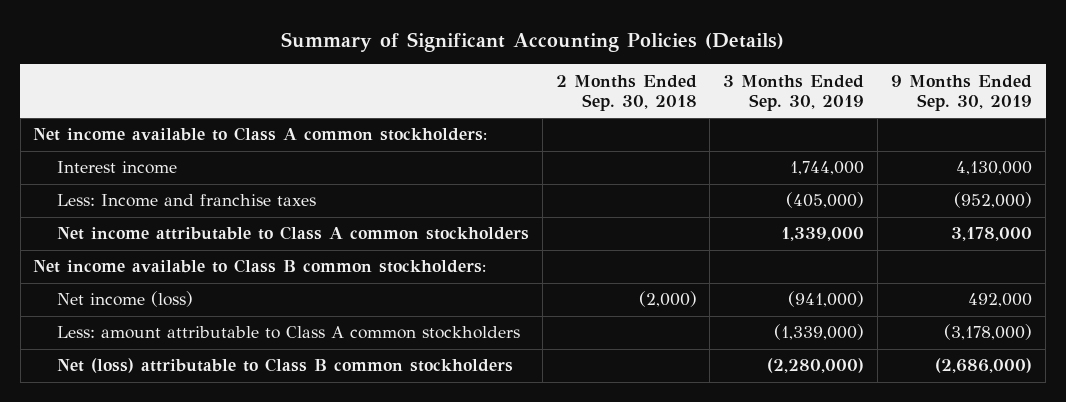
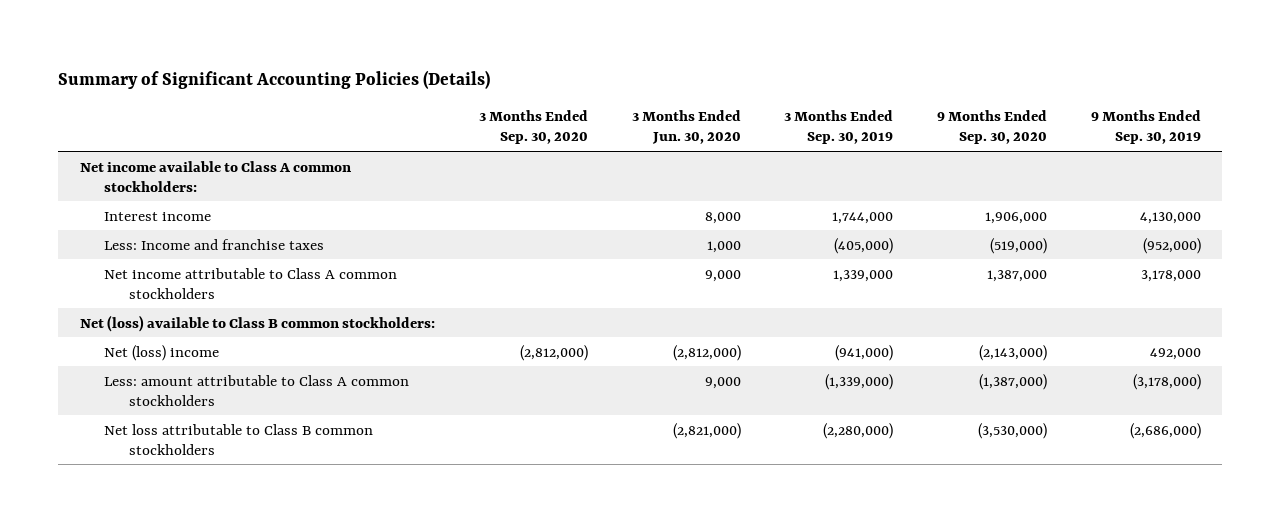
[555,74,697,111] 2 Months Ended Sep. 30, 2018 -> none
none -> [478,110,588,145] 3 Months Ended Sep. 30, 2020
none -> [631,110,741,145] 3 Months Ended Jun. 30, 2020
none -> [936,110,1047,145] 9 Months Ended Sep. 30, 2020
[33,259,487,274] Net income available to Class B common stockholders: -> [80,314,436,332] Net (loss) available to Class B common stockholders:
[56,291,193,308] Net income (loss) -> [104,344,220,361] Net (loss) income
[56,358,513,374] Net (loss) attributable to Class B common stockholders -> [104,423,374,455] Net loss attributable to Class B common stockholders

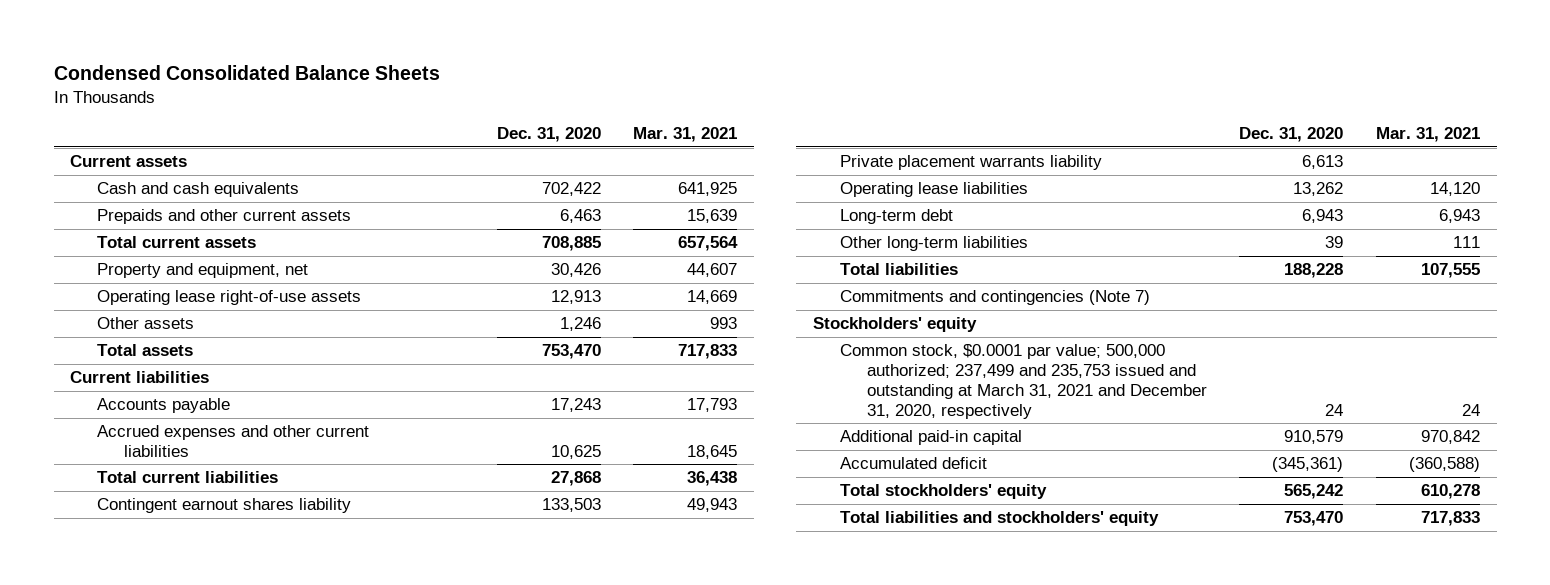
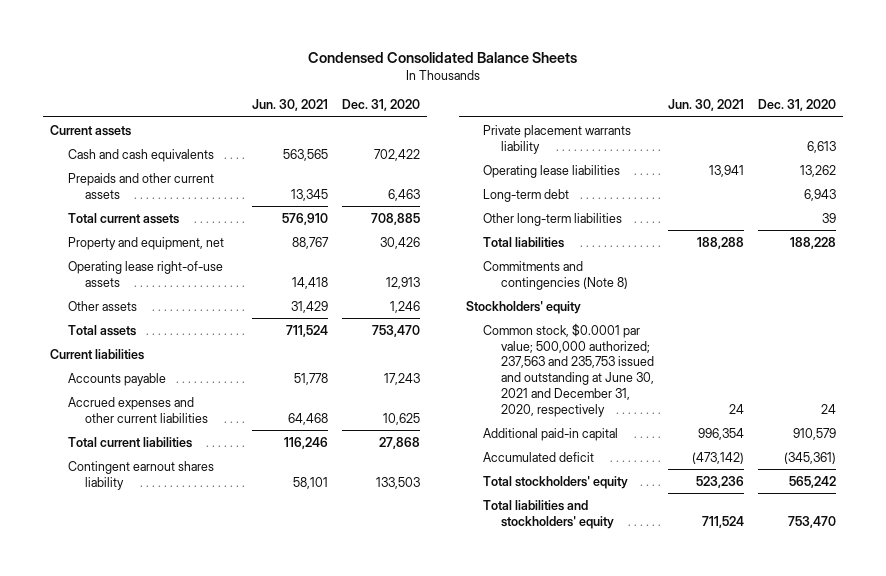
[633,127,738,143] Mar. 31, 2021 -> none
none -> [252,99,329,112] Jun. 30, 2021
[839,290,1150,306] Commitments and contingencies (Note 7) -> [483,260,629,290] Commitments and contingencies (Note 8)
[839,344,1207,420] Common stock, $0.0001 par value; 500,000 authorized; 237,499 and 235,753 issued and outstanding at March 31, 2021 and December 31, 2020, respectively -> [483,322,655,418] Common stock, $0.0001 par value; 500,000 authorized; 237,563 and 235,753 issued and outstanding at June 30, 2021 and December 31, 2020, respectively

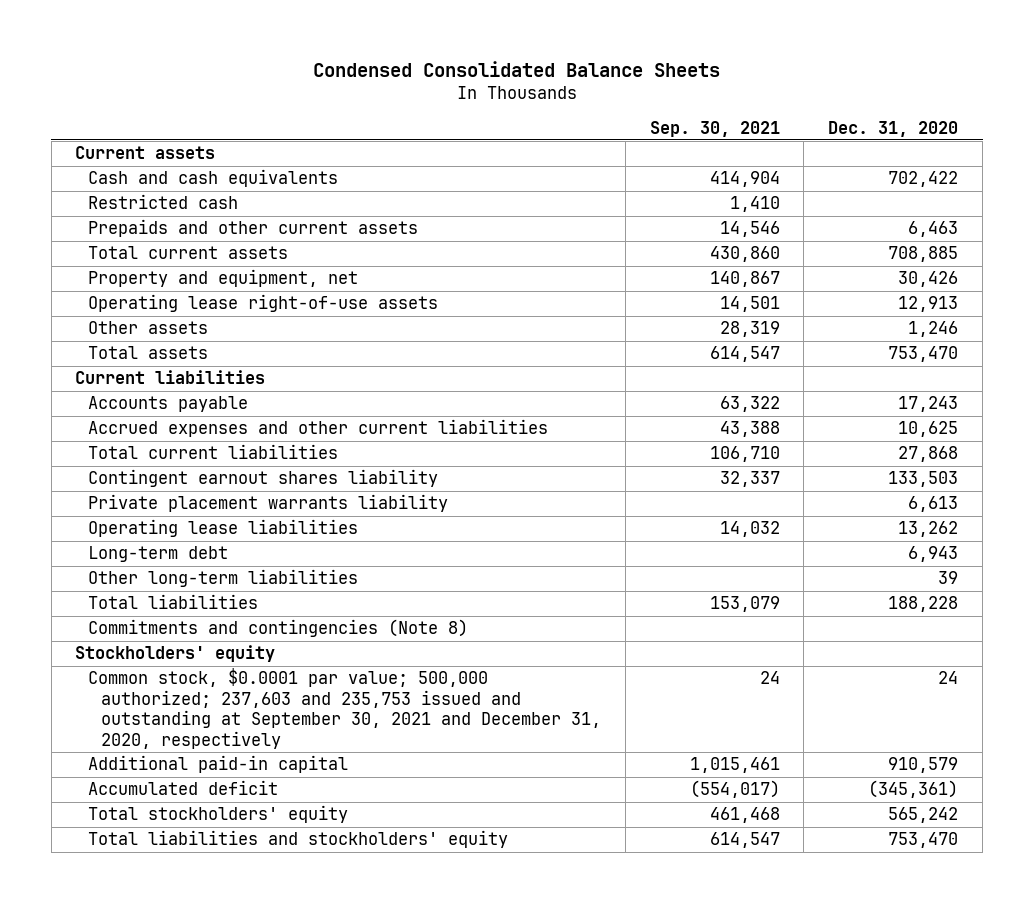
[252,99,329,112] Jun. 30, 2021 -> none
none -> [649,120,780,137] Sep. 30, 2021
none -> [88,194,239,210] Restricted cash
[483,322,655,418] Common stock, $0.0001 par value; 500,000 authorized; 237,563 and 235,753 issued and outstanding at June 30, 2021 and December 31, 2020, respectively -> [88,668,601,749] Common stock, $0.0001 par value; 500,000 authorized; 237,603 and 235,753 issued and outstanding at September 30, 2021 and December 31, 2020, respectively

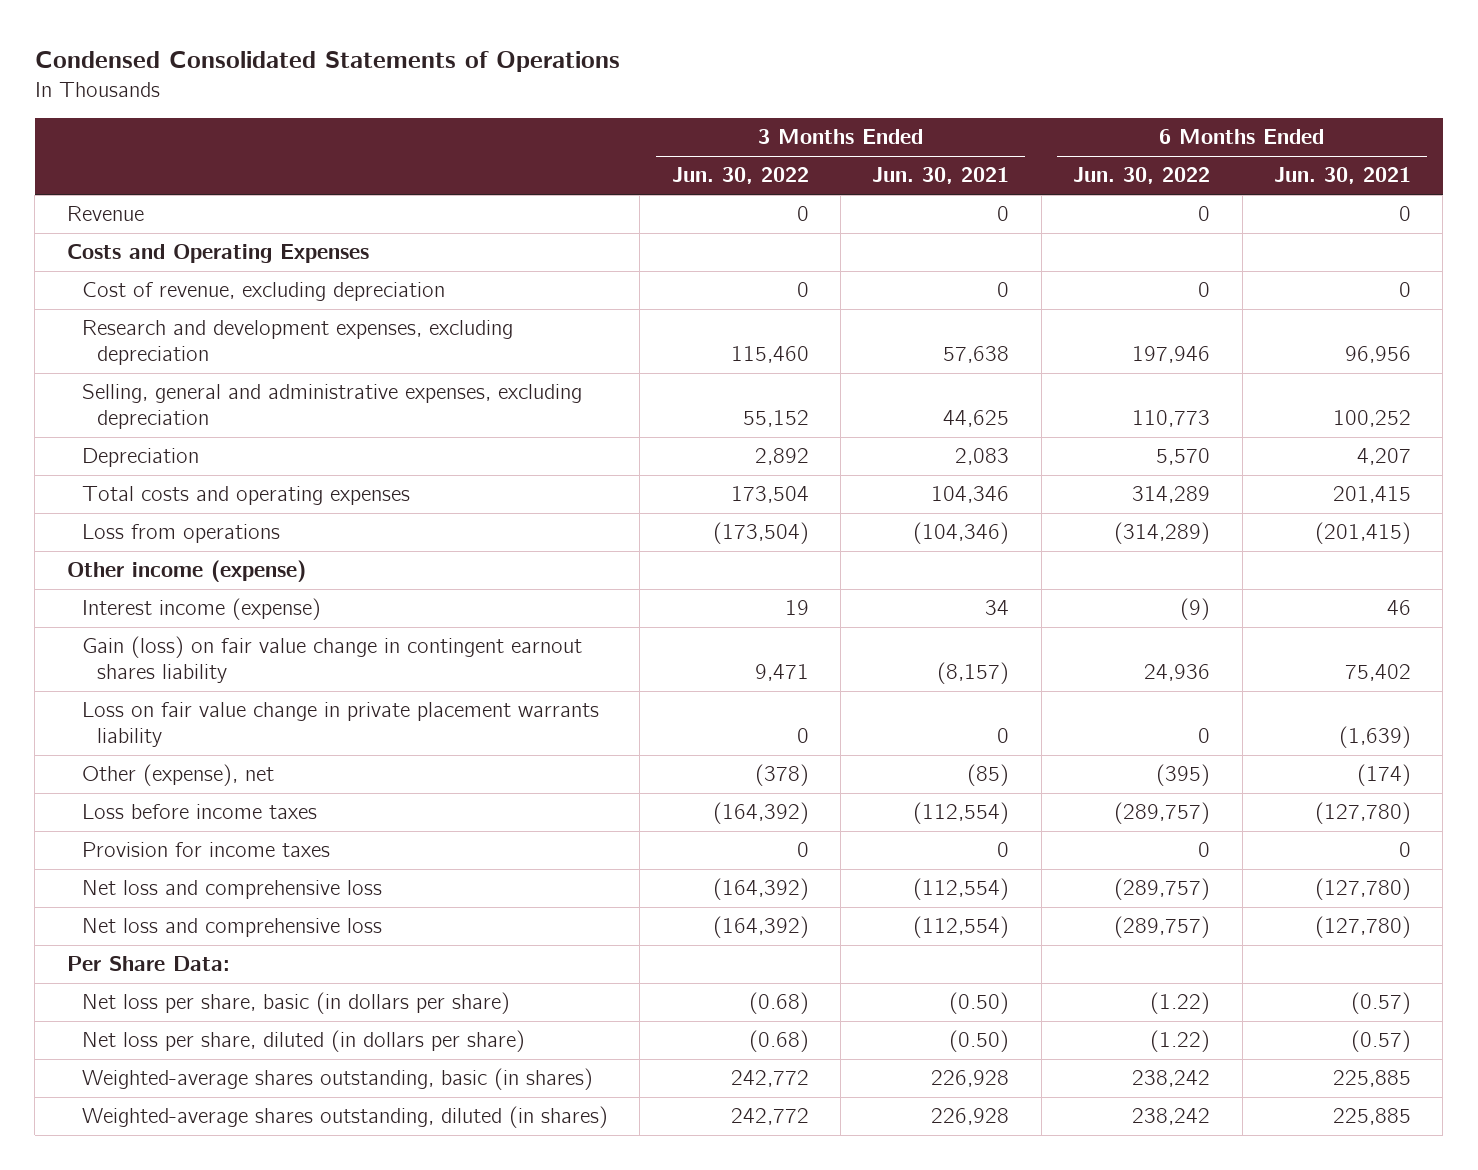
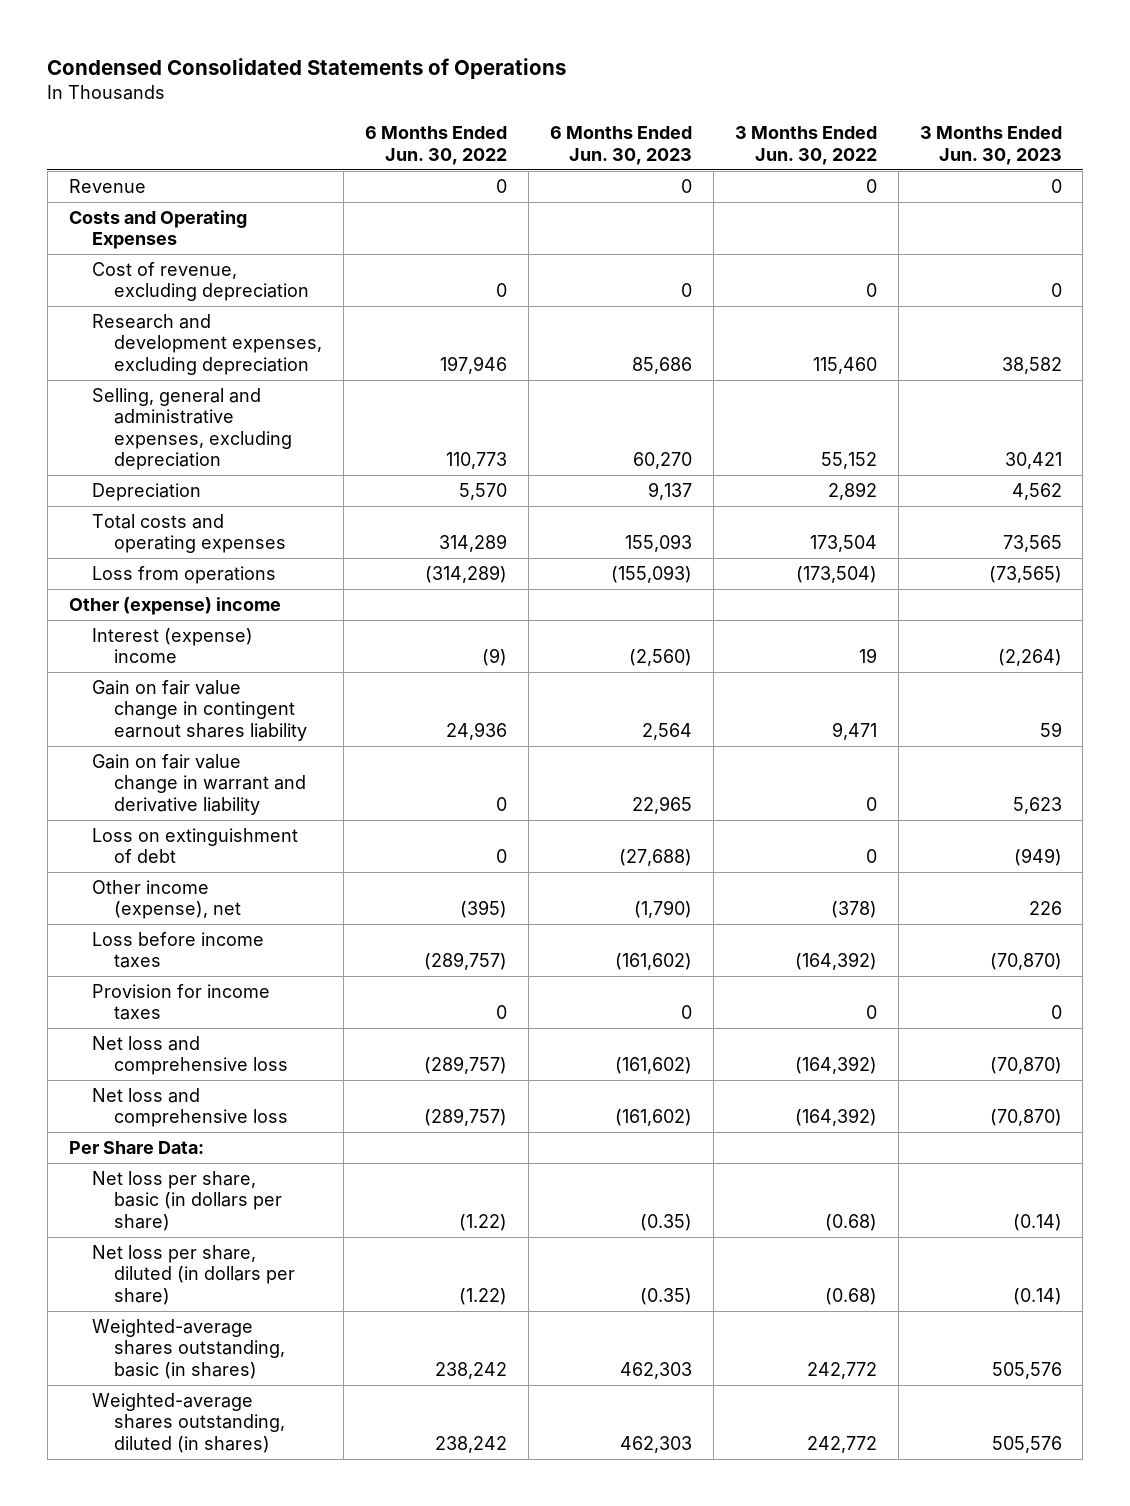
[872,167,1010,185] Jun. 30, 2021 -> none
[1273,167,1411,185] Jun. 30, 2021 -> none
none -> [550,126,693,165] 6 Months Ended Jun. 30, 2023
none -> [919,126,1062,165] 3 Months Ended Jun. 30, 2023
[66,560,306,583] Other income (expense) -> [68,597,281,616] Other (expense) income
[82,598,322,621] Interest income (expense) -> [91,628,253,664] Interest (expense) income
[82,636,583,684] Gain (loss) on fair value change in contingent earnout shares liability -> [91,680,308,741] Gain on fair value change in contingent earnout shares liability
[82,702,600,748] Loss on fair value change in private placement warrants liability -> [91,754,307,815] Gain on fair value change in warrant and derivative liability
none -> [91,828,298,864] Loss on extinguishment of debt
[82,764,275,787] Other (expense), net -> [91,880,242,920] Other income (expense), net

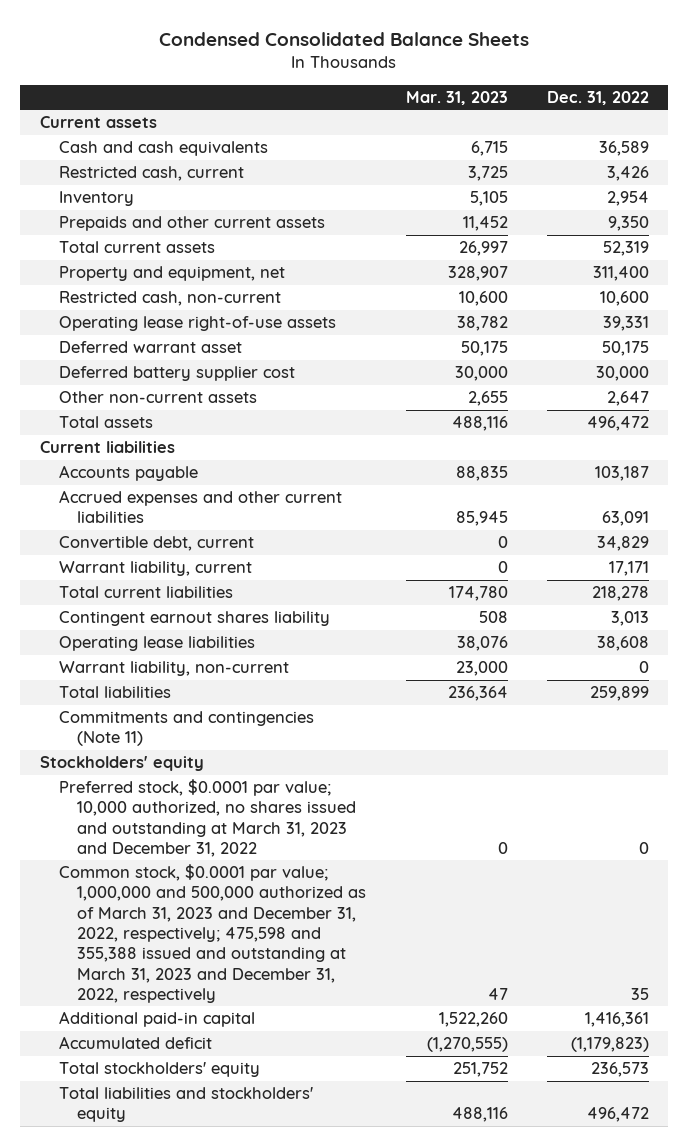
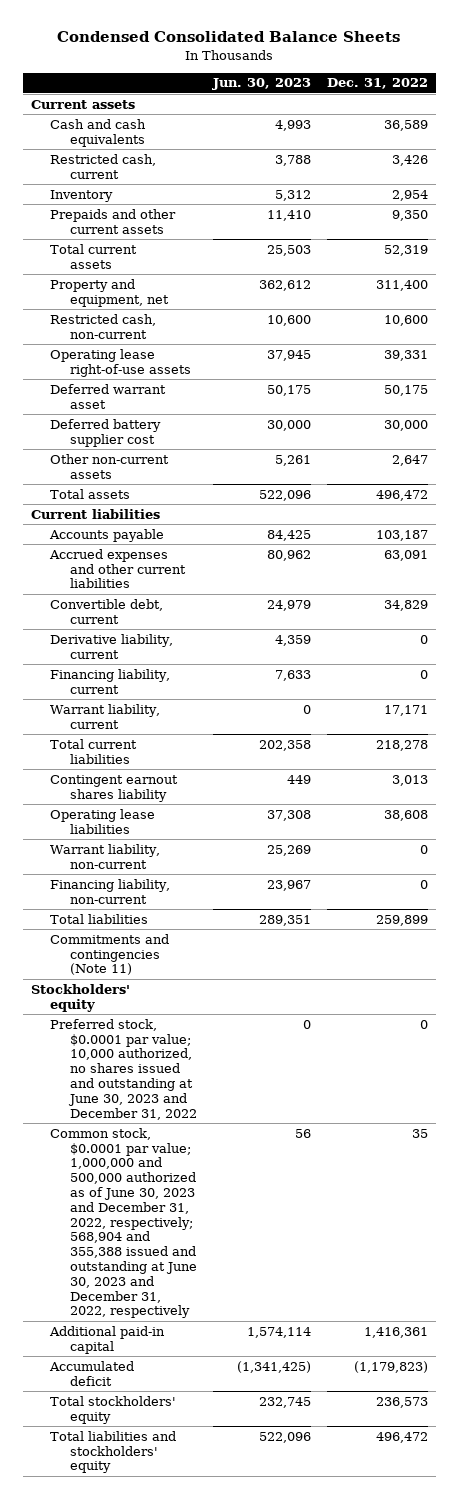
[405,90,508,105] Mar. 31, 2023 -> none
none -> [212,78,312,91] Jun. 30, 2023
none -> [50,633,174,659] Derivative liability, current
none -> [50,668,171,694] Financing liability, current
none -> [50,878,171,904] Financing liability, non-current
[58,779,357,858] Preferred stock, $0.0001 par value; 10,000 authorized, no shares issued and outstanding at March 31, 2023 and December 31, 2022 -> [50,1018,198,1120] Preferred stock, $0.0001 par value; 10,000 authorized, no shares issued and outstanding at June 30, 2023 and December 31, 2022
[58,864,367,1003] Common stock, $0.0001 par value; 1,000,000 and 500,000 authorized as of March 31, 2023 and December 31, 2022, respectively; 475,598 and 355,388 issued and outstanding at March 31, 2023 and December 31, 2022, respectively -> [50,1127,198,1319] Common stock, $0.0001 par value; 1,000,000 and 500,000 authorized as of June 30, 2023 and December 31, 2022, respectively; 568,904 and 355,388 issued and outstanding at June 30, 2023 and December 31, 2022, respectively

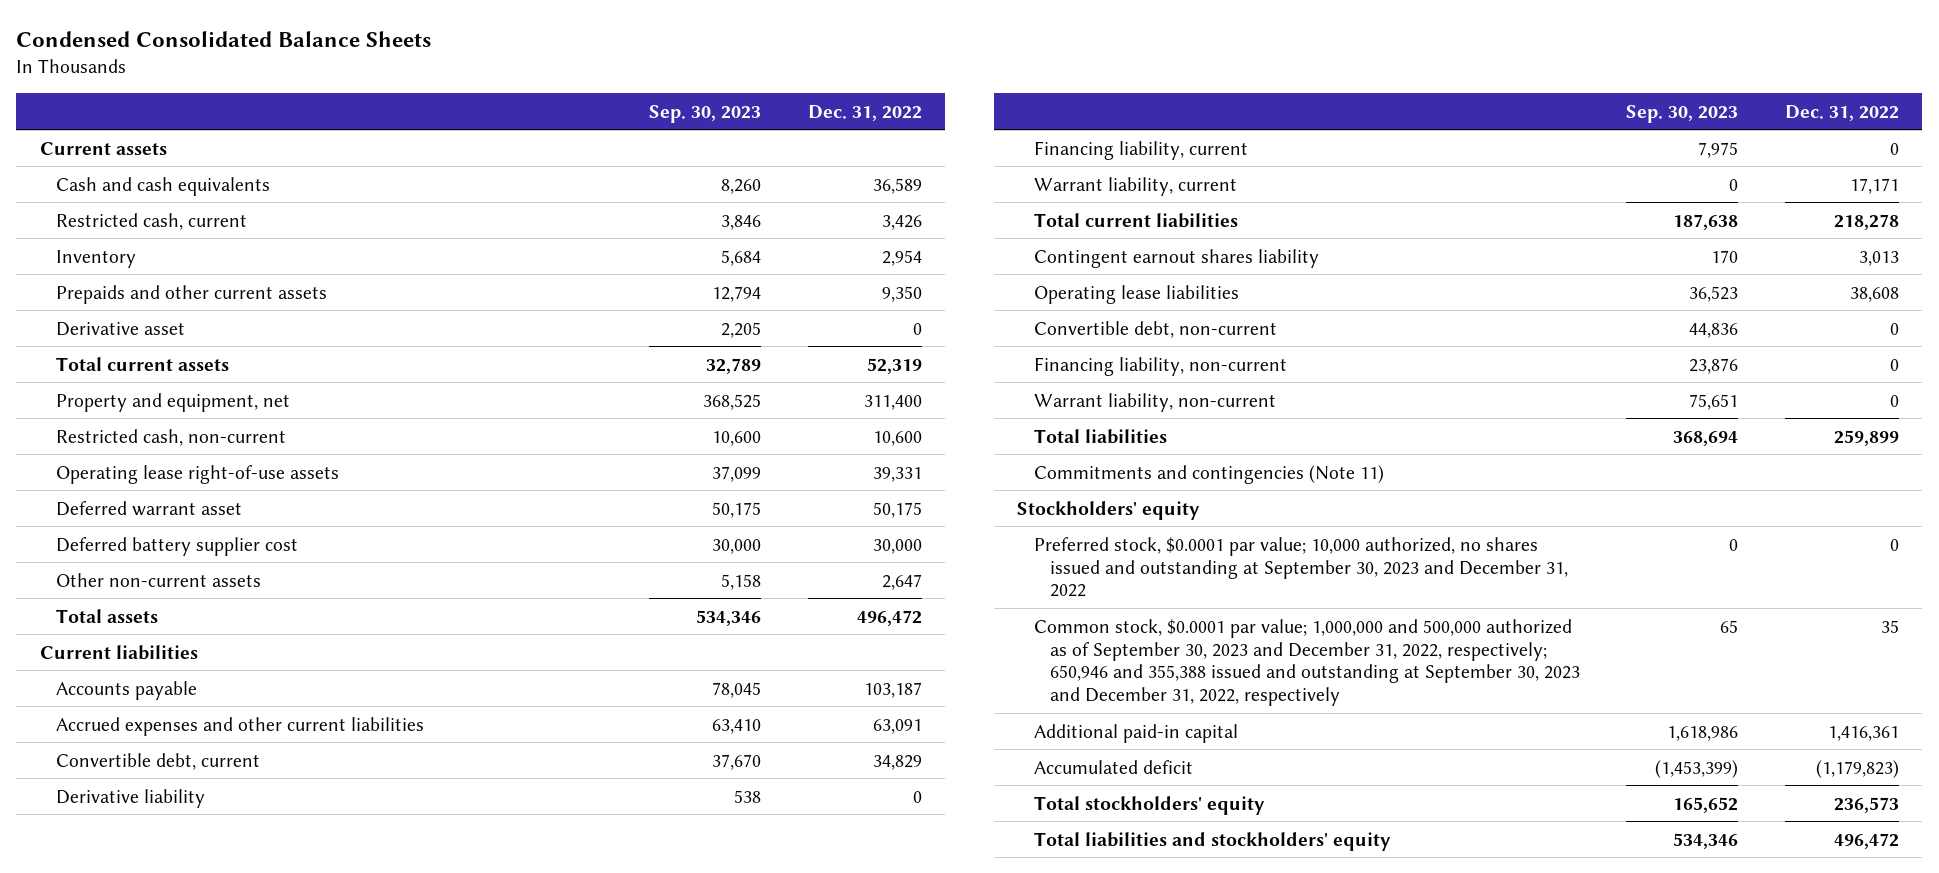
[212,78,312,91] Jun. 30, 2023 -> none
none -> [649,104,762,123] Sep. 30, 2023
none -> [56,321,186,336] Derivative asset
[50,633,174,659] Derivative liability, current -> [56,788,206,808] Derivative liability
none -> [1033,320,1277,338] Convertible debt, non-current
[50,843,161,869] Warrant liability, non-current -> [1033,392,1276,412] Warrant liability, non-current
[50,1018,198,1120] Preferred stock, $0.0001 par value; 10,000 authorized, no shares issued and outstanding at June 30, 2023 and December 31, 2022 -> [1033,536,1568,598] Preferred stock, $0.0001 par value; 10,000 authorized, no shares issued and outstanding at September 30, 2023 and December 31, 2022
[50,1127,198,1319] Common stock, $0.0001 par value; 1,000,000 and 500,000 authorized as of June 30, 2023 and December 31, 2022, respectively; 568,904 and 355,388 issued and outstanding at June 30, 2023 and December 31, 2022, respectively -> [1033,618,1580,707] Common stock, $0.0001 par value; 1,000,000 and 500,000 authorized as of September 30, 2023 and December 31, 2022, respectively; 650,946 and 355,388 issued and outstanding at September 30, 2023 and December 31, 2022, respectively

